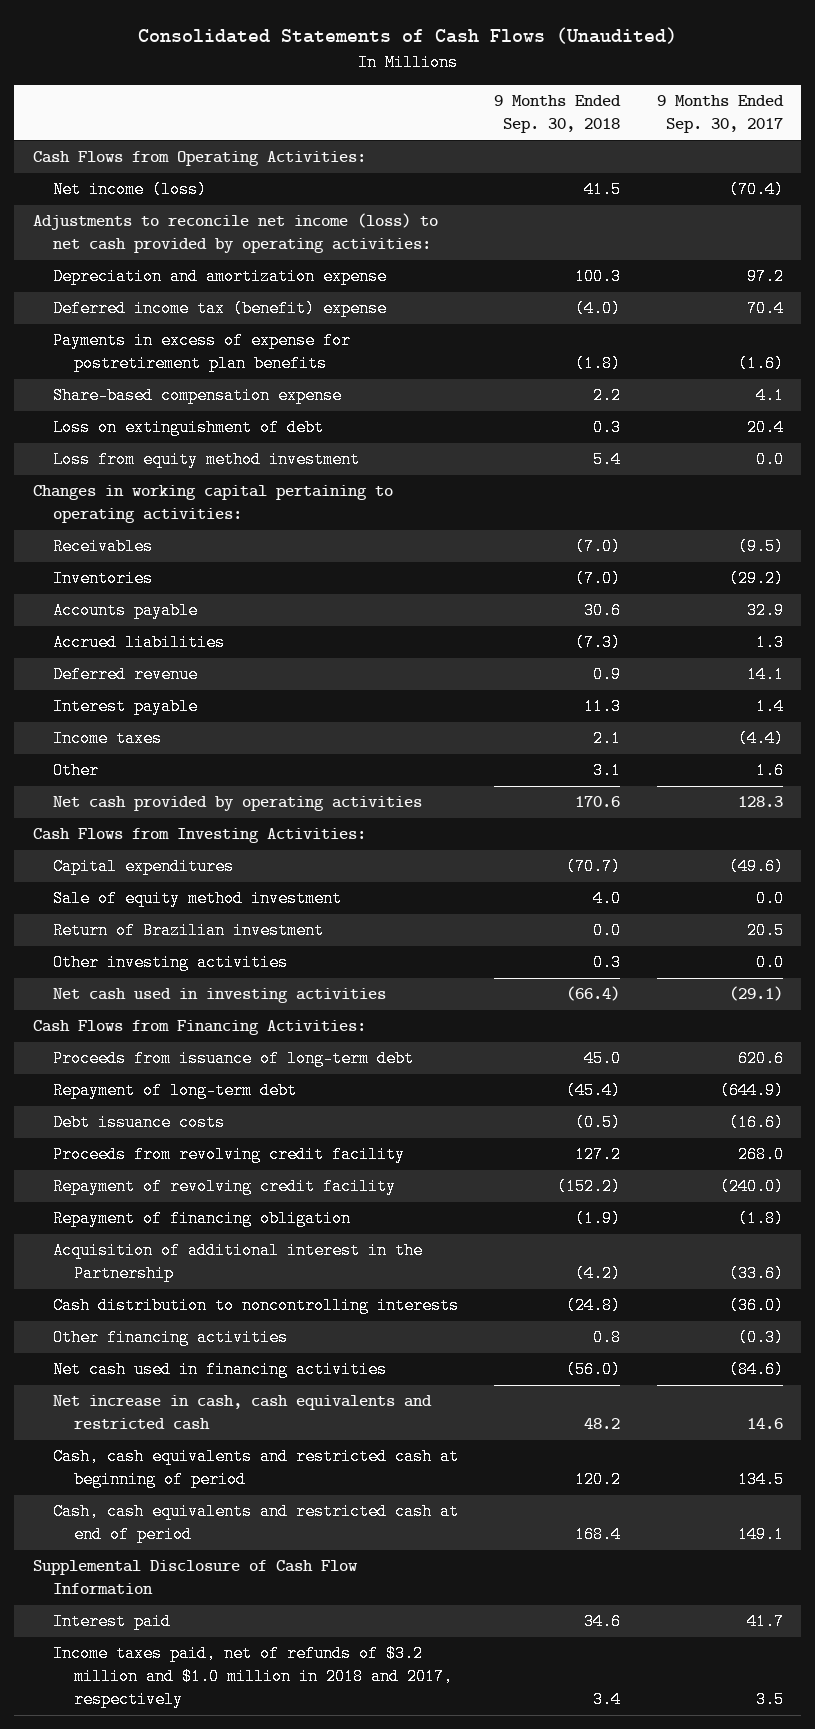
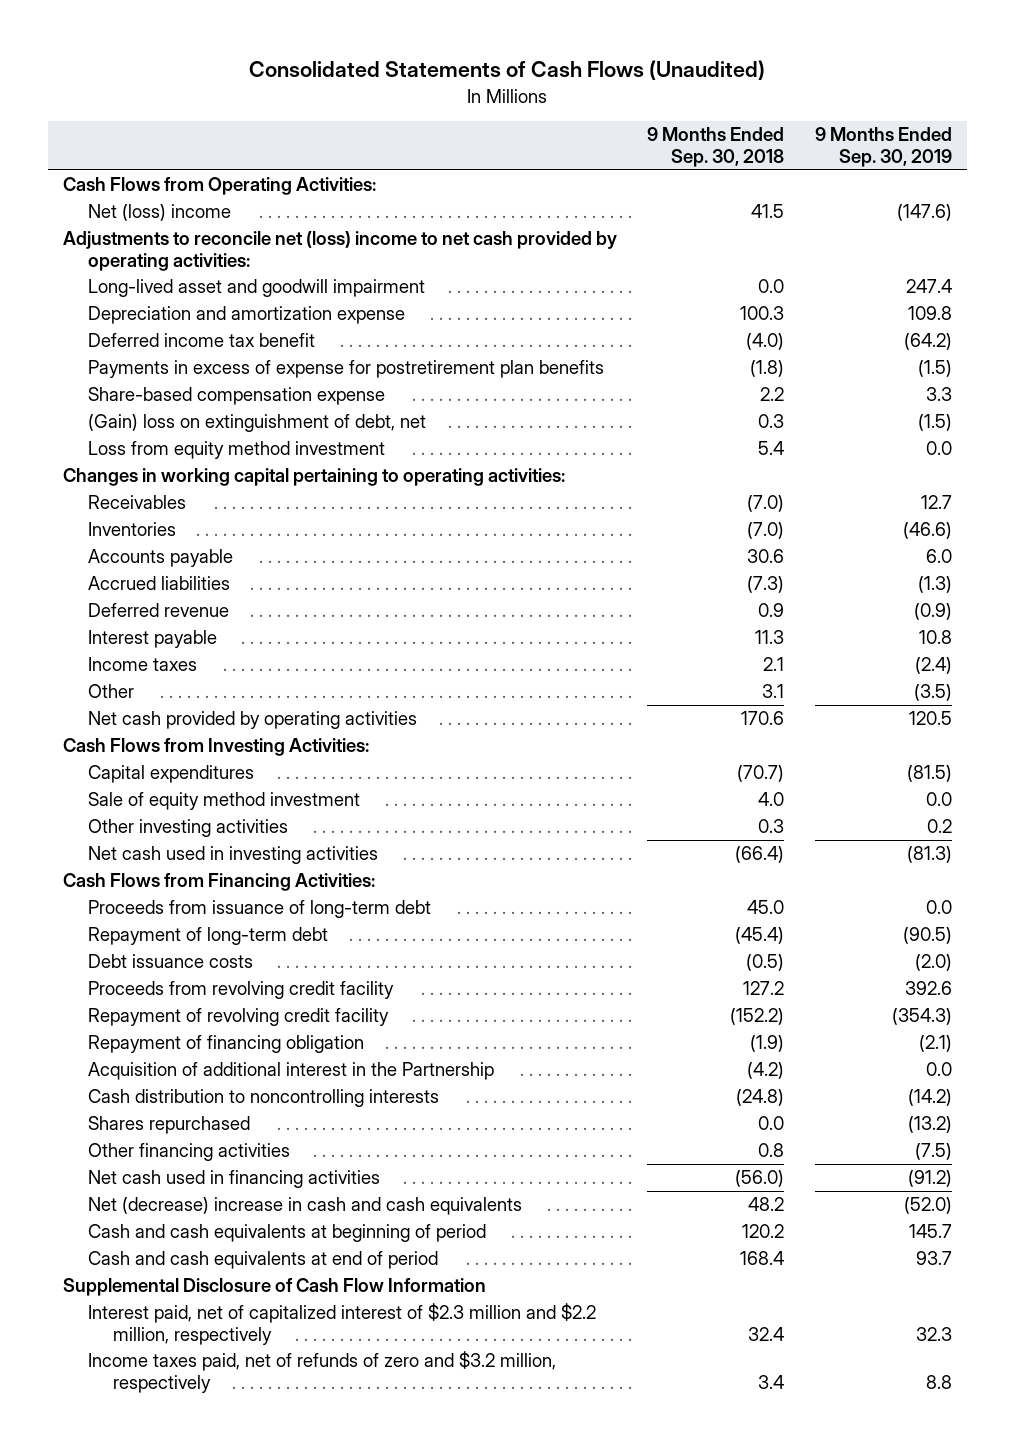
[656,95,784,134] 9 Months Ended Sep. 30, 2017 -> none
none -> [814,127,952,168] 9 Months Ended Sep. 30, 2019
[53,181,208,199] Net income (loss) -> [88,204,232,222] Net (loss) income
[32,213,438,254] Adjustments to reconcile net income (loss) to net cash provided by operating activities: -> [63,231,618,271] Adjustments to reconcile net (loss) income to net cash provided by operating activities:
none -> [88,279,426,298] Long-lived asset and goodwill impairment
[53,300,388,318] Deferred income tax (benefit) expense -> [88,333,316,348] Deferred income tax benefit
[53,419,325,437] Loss on extinguishment of debt -> [88,414,427,433] (Gain) loss on extinguishment of debt, net
[53,922,325,940] Return of Brazilian investment -> none
none -> [88,1116,251,1135] Shares repurchased
[53,1395,433,1431] Net increase in cash, cash equivalents and restricted cash -> [88,1197,523,1216] Net (decrease) increase in cash and cash equivalents
[53,1448,460,1489] Cash, cash equivalents and restricted cash at beginning of period -> [88,1224,487,1243] Cash and cash equivalents at beginning of period
[53,1503,460,1544] Cash, cash equivalents and restricted cash at end of period -> [88,1251,439,1270] Cash and cash equivalents at end of period
[53,1613,172,1631] Interest paid -> [88,1303,597,1345] Interest paid, net of capitalized interest of $2.3 million and $2.2 million, respectively
[584,1613,622,1631] 34.6 -> [748,1326,785,1341] 32.4
[53,1645,453,1709] Income taxes paid, net of refunds of $3.2 million and $1.0 million in 2018 and 2017, respectively -> [88,1351,557,1393] Income taxes paid, net of refunds of zero and $3.2 million, respectively

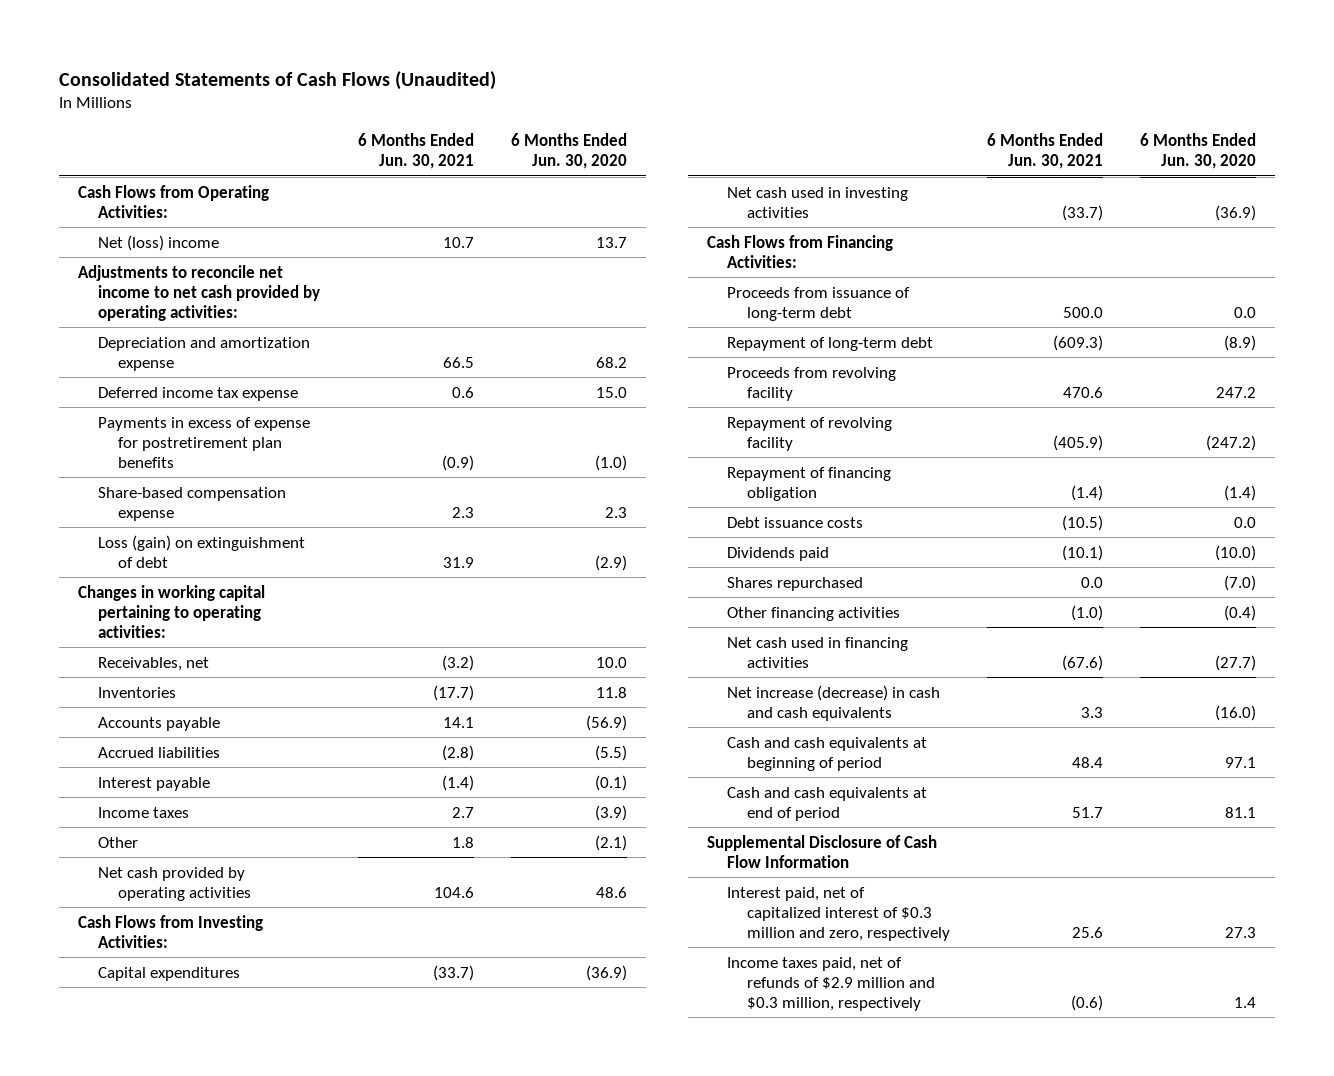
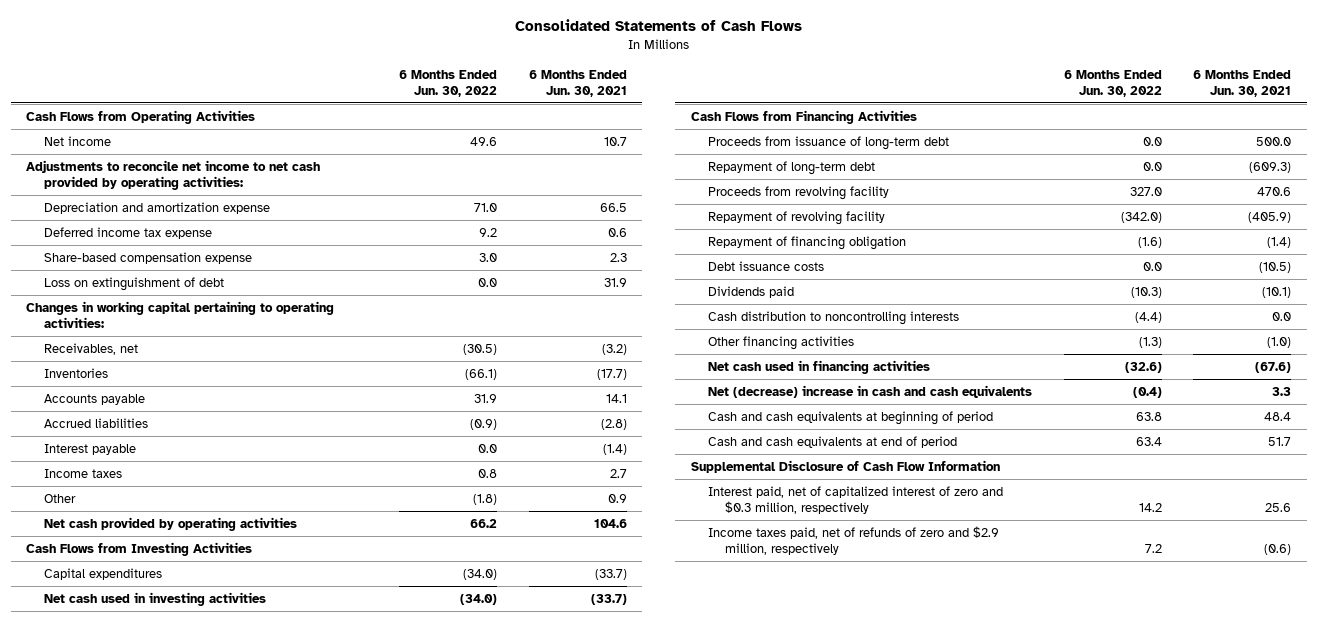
[59,70,497,90] Consolidated Statements of Cash Flows (Unaudited) -> [514,19,802,32] Consolidated Statements of Cash Flows
[511,132,628,170] 6 Months Ended Jun. 30, 2020 -> none
none -> [399,69,498,97] 6 Months Ended Jun. 30, 2022
[77,184,269,218] Cash Flows from Operating Activities: -> [26,110,256,125] Cash Flows from Operating Activities
[97,234,219,251] Net (loss) income -> [43,136,111,147] Net income
[97,416,310,468] Payments in excess of expense for postretirement plan benefits -> none
[97,534,305,568] Loss (gain) on extinguishment of debt -> [43,277,224,292] Loss on extinguishment of debt
[452,836,475,848] 1.8 -> [607,494,627,504] 0.9
[77,914,263,948] Cash Flows from Investing Activities: -> [26,542,253,557] Cash Flows from Investing Activities
[706,234,893,268] Cash Flows from Financing Activities: -> [690,110,917,125] Cash Flows from Financing Activities
[726,576,863,591] Shares repurchased -> none
none -> [708,311,960,326] Cash distribution to noncontrolling interests
[726,684,940,721] Net increase (decrease) in cash and cash equivalents -> [708,385,1033,399] Net (decrease) increase in cash and cash equivalents
[726,886,950,941] Interest paid, net of capitalized interest of $0.3 million and zero, respectively -> [708,486,1004,514] Interest paid, net of capitalized interest of zero and $0.3 million, respectively
[726,956,935,1011] Income taxes paid, net of refunds of $2.9 million and $0.3 million, respectively -> [708,526,1000,555] Income taxes paid, net of refunds of zero and $2.9 million, respectively

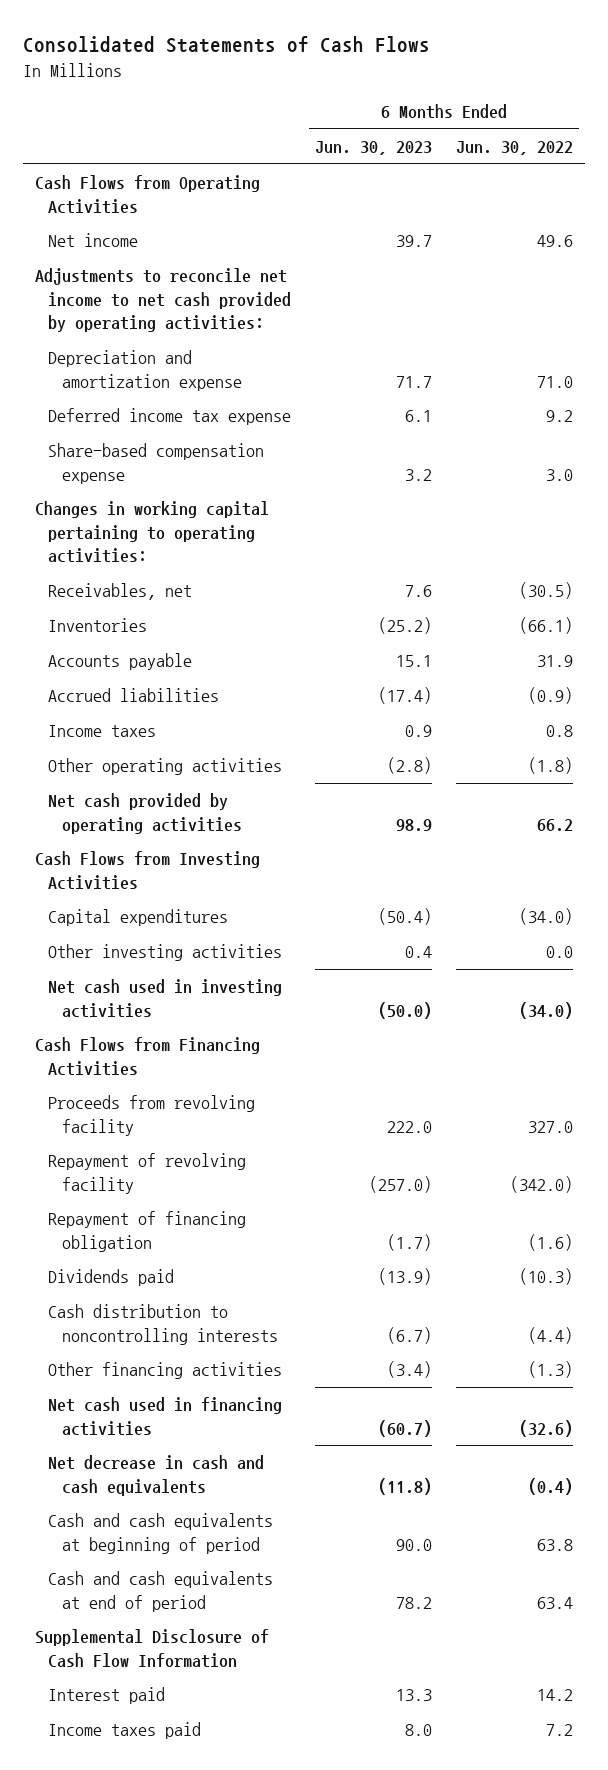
[528,69,627,97] 6 Months Ended Jun. 30, 2021 -> none
none -> [315,140,433,155] Jun. 30, 2023
[43,277,224,292] Loss on extinguishment of debt -> none
[43,444,136,456] Interest payable -> none
[43,494,76,504] Other -> [48,758,283,776] Other operating activities
none -> [48,944,283,962] Other investing activities
[708,136,950,151] Proceeds from issuance of long-term debt -> none
[708,161,876,176] Repayment of long-term debt -> none
[708,261,825,272] Debt issuance costs -> none
[708,385,1033,399] Net (decrease) increase in cash and cash equivalents -> [48,1455,265,1496] Net decrease in cash and cash equivalents
[708,486,1004,514] Interest paid, net of capitalized interest of zero and $0.3 million, respectively -> [48,1687,166,1705] Interest paid
[708,526,1000,555] Income taxes paid, net of refunds of zero and $2.9 million, respectively -> [48,1722,202,1740] Income taxes paid

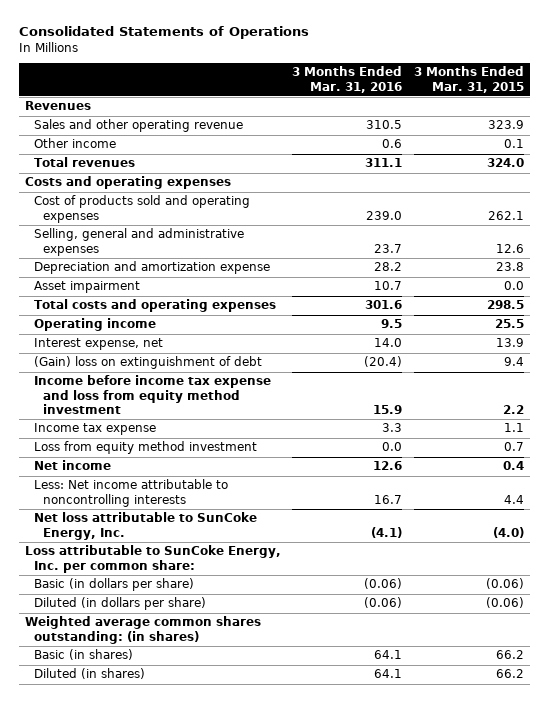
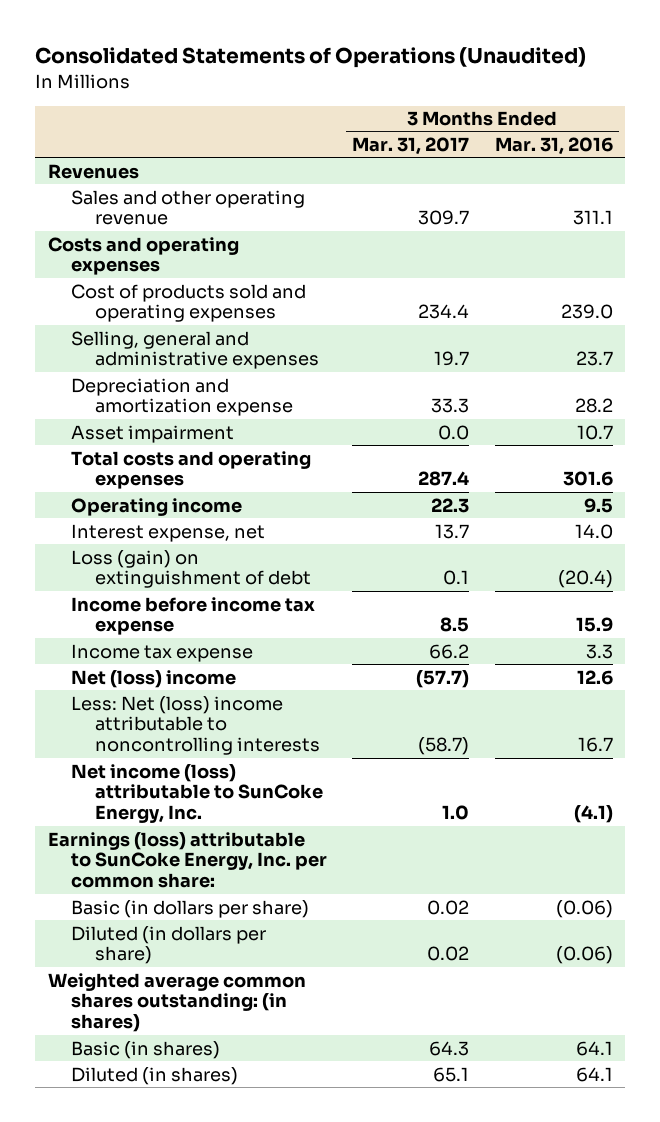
[18,26,309,40] Consolidated Statements of Operations -> [35,47,587,69] Consolidated Statements of Operations (Unaudited)
[414,66,525,93] 3 Months Ended Mar. 31, 2015 -> none
none -> [352,137,470,156] Mar. 31, 2017
[33,138,116,149] Other income -> none
[33,157,135,168] Total revenues -> none
[366,120,403,130] 310.5 -> [572,210,613,226] 311.1
[33,356,262,370] (Gain) loss on extinguishment of debt -> [71,549,311,589] Loss (gain) on extinguishment of debt
[33,375,271,415] Income before income tax expense and loss from equity method investment -> [71,596,316,636] Income before income tax expense
[33,441,257,455] Loss from equity method investment -> none
[33,460,111,471] Net income -> [71,669,237,688] Net (loss) income
[33,479,228,507] Less: Net income attributable to noncontrolling interests -> [71,695,320,756] Less: Net (loss) income attributable to noncontrolling interests
[33,512,257,540] Net loss attributable to SunCoke Energy, Inc. -> [71,763,323,824] Net income (loss) attributable to SunCoke Energy, Inc.
[24,545,281,573] Loss attributable to SunCoke Energy, Inc. per common share: -> [47,831,328,889] Earnings (loss) attributable to SunCoke Energy, Inc. per common share:

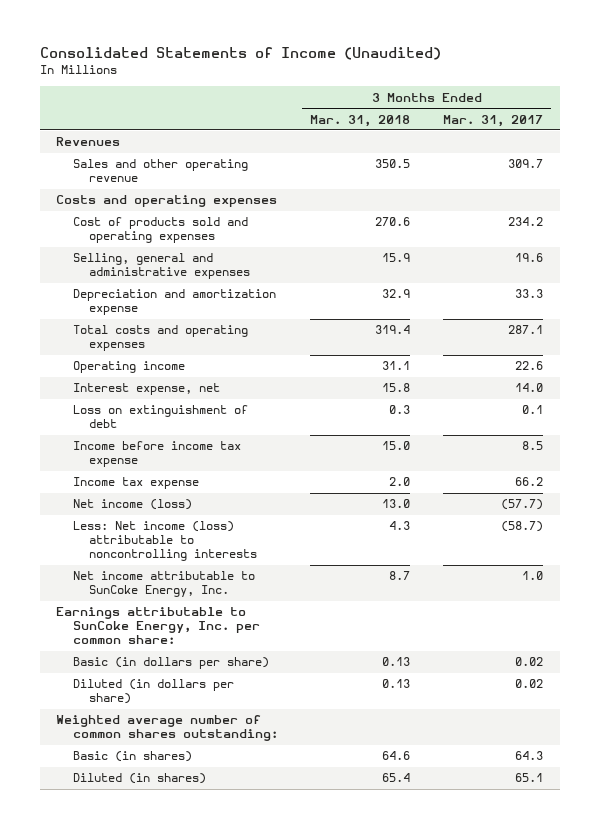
[35,47,587,69] Consolidated Statements of Operations (Unaudited) -> [39,47,441,61] Consolidated Statements of Income (Unaudited)
[494,137,613,156] Mar. 31, 2016 -> none
none -> [310,114,411,127] Mar. 31, 2018
[418,304,470,320] 234.4 -> [508,217,544,227] 234.2
[434,351,470,367] 19.7 -> [515,253,544,263] 19.6
[71,424,235,443] Asset impairment -> none
[418,471,470,487] 287.4 -> [508,325,544,335] 287.1
[431,497,470,513] 22.3 -> [515,361,544,371] 22.6
[435,523,470,539] 13.7 -> [515,383,544,393] 14.0
[71,549,311,589] Loss (gain) on extinguishment of debt -> [72,405,248,429] Loss on extinguishment of debt
[71,669,237,688] Net (loss) income -> [72,499,192,511] Net income (loss)
[71,695,320,756] Less: Net (loss) income attributable to noncontrolling interests -> [72,521,258,562] Less: Net income (loss) attributable to noncontrolling interests
[71,763,323,824] Net income (loss) attributable to SunCoke Energy, Inc. -> [72,571,255,598] Net income attributable to SunCoke Energy, Inc.
[47,831,328,889] Earnings (loss) attributable to SunCoke Energy, Inc. per common share: -> [56,607,260,645] Earnings attributable to SunCoke Energy, Inc. per common share:
[47,972,306,1033] Weighted average common shares outstanding: (in shares) -> [56,715,278,742] Weighted average number of common shares outstanding:

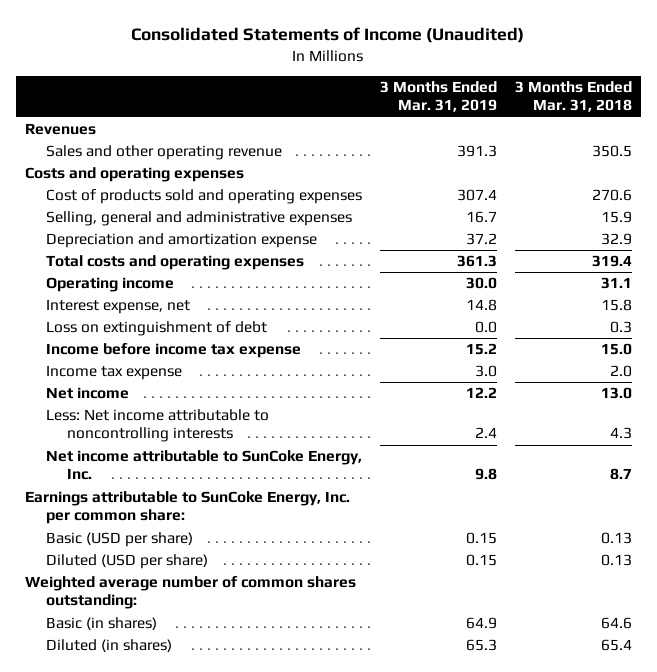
[443,114,544,127] Mar. 31, 2017 -> none
none -> [379,81,497,113] 3 Months Ended Mar. 31, 2019
[72,499,192,511] Net income (loss) -> [45,387,129,400] Net income
[72,521,258,562] Less: Net income (loss) attributable to noncontrolling interests -> [45,409,269,443] Less: Net income attributable to noncontrolling interests
[72,657,269,670] Basic (in dollars per share) -> [45,532,193,548] Basic (USD per share)
[72,679,234,705] Diluted (in dollars per share) -> [45,554,208,570] Diluted (USD per share)

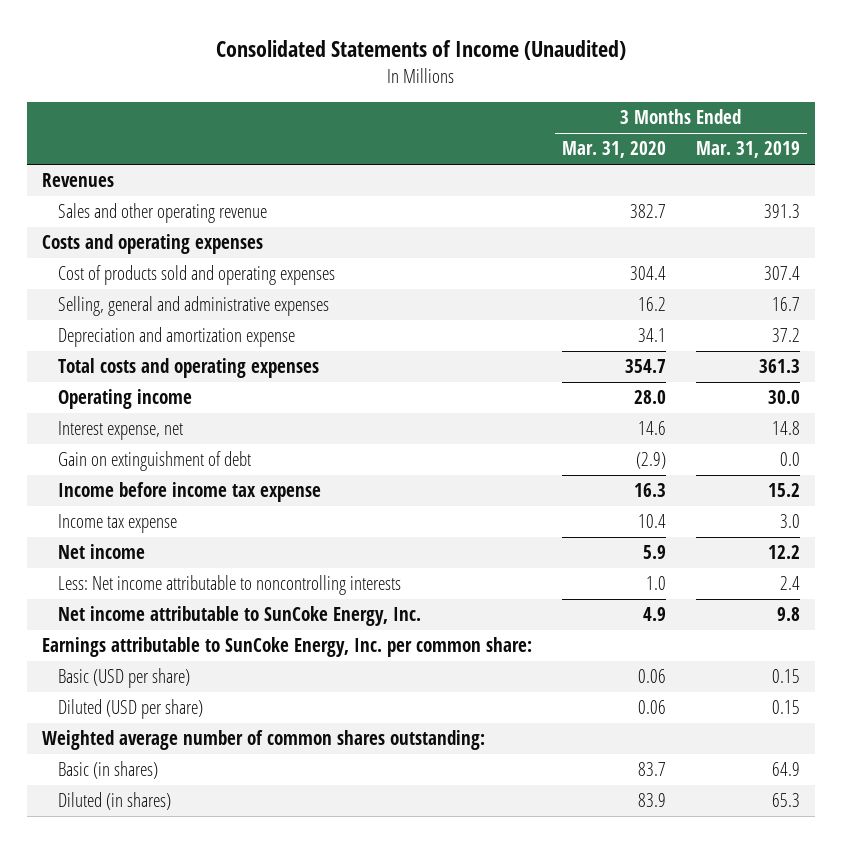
[515,81,633,113] 3 Months Ended Mar. 31, 2018 -> none
none -> [561,141,666,159] Mar. 31, 2020
[45,321,267,337] Loss on extinguishment of debt -> [58,451,252,472] Gain on extinguishment of debt

